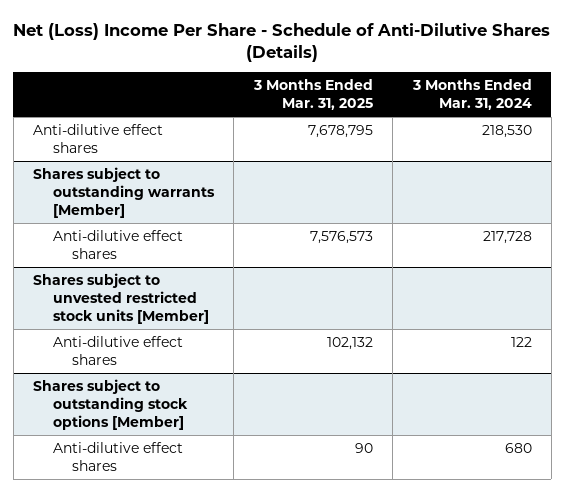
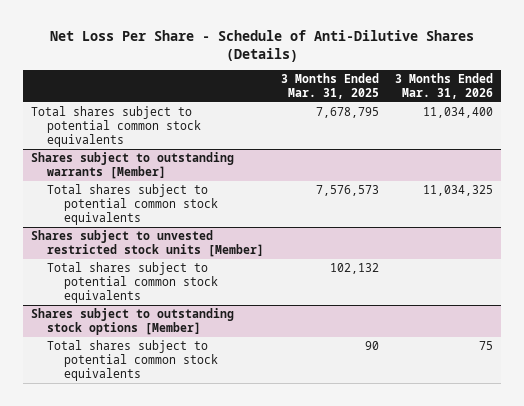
[13,22,551,62] Net (Loss) Income Per Share - Schedule of Anti-Dilutive Shares (Details) -> [49,29,474,62] Net Loss Per Share - Schedule of Anti-Dilutive Shares (Details)
[411,79,532,111] 3 Months Ended Mar. 31, 2024 -> none
none -> [395,73,494,100] 3 Months Ended Mar. 31, 2026
[33,124,164,154] Anti-dilutive effect shares -> [30,106,202,147] Total shares subject to potential common stock equivalents
[52,230,183,260] Anti-dilutive effect shares -> [47,184,218,225] Total shares subject to potential common stock equivalents
[52,336,183,366] Anti-dilutive effect shares -> [47,262,218,303] Total shares subject to potential common stock equivalents
[52,442,183,472] Anti-dilutive effect shares -> [47,340,218,381] Total shares subject to potential common stock equivalents

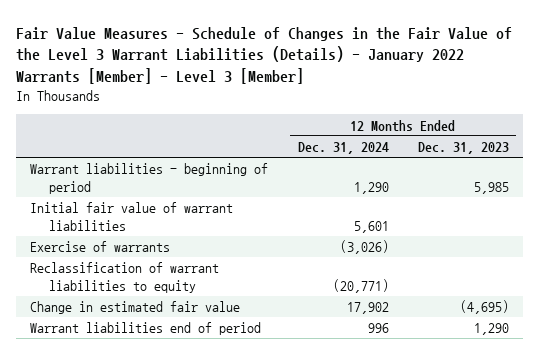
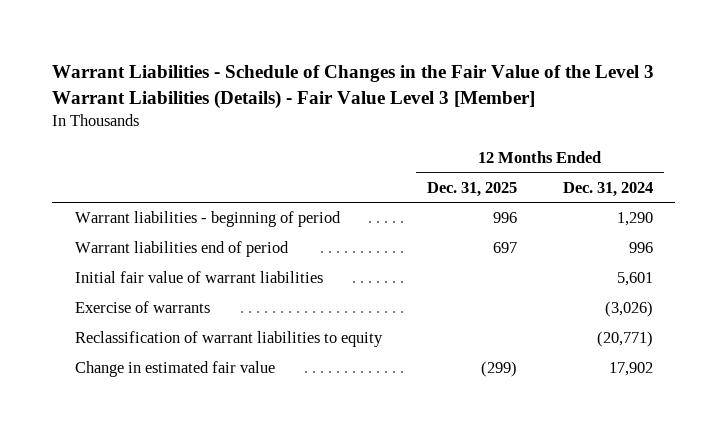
[15,26,512,85] Fair Value Measures - Schedule of Changes in the Fair Value of the Level 3 Warrant Liabilities (Details) - January 2022 Warrants [Member] - Level 3 [Member] -> [51,64,654,109] Warrant Liabilities - Schedule of Changes in the Fair Value of the Level 3 Warrant Liabilities (Details) - Fair Value Level 3 [Member]
[417,142,509,155] Dec. 31, 2023 -> none
none -> [427,181,518,197] Dec. 31, 2025
[30,322,262,336] Warrant liabilities end of period -> [74,241,289,258] Warrant liabilities end of period

